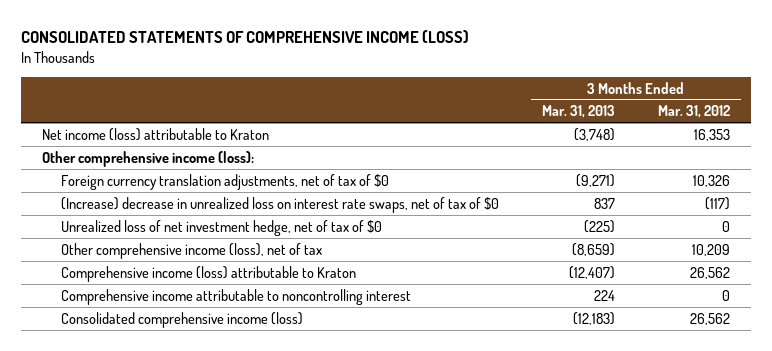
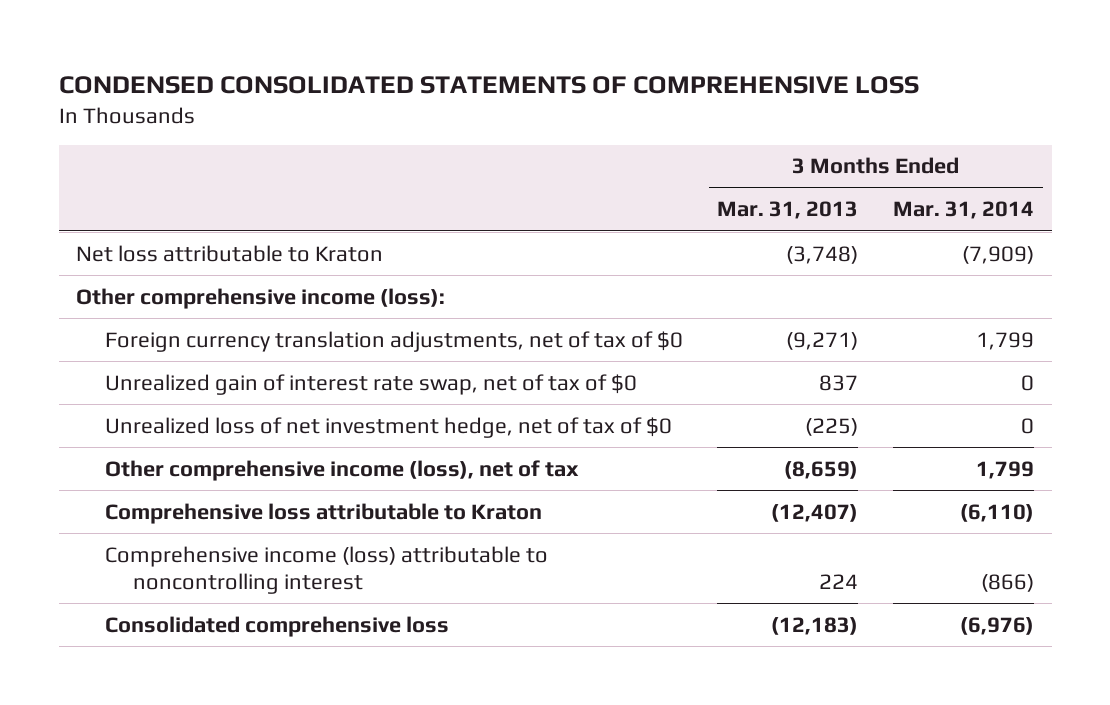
[20,30,469,44] CONSOLIDATED STATEMENTS OF COMPREHENSIVE INCOME (LOSS) -> [58,75,919,94] CONDENSED CONSOLIDATED STATEMENTS OF COMPREHENSIVE LOSS
[658,105,731,119] Mar. 31, 2012 -> none
none -> [893,201,1035,220] Mar. 31, 2014
[42,127,270,141] Net income (loss) attributable to Kraton -> [76,244,384,262] Net loss attributable to Kraton
[61,196,500,213] (Increase) decrease in unrealized loss on interest rate swaps, net of tax of $0 -> [104,373,637,395] Unrealized gain of interest rate swap, net of tax of $0
[61,265,357,282] Comprehensive income (loss) attributable to Kraton -> [104,502,542,524] Comprehensive loss attributable to Kraton
[61,288,412,305] Comprehensive income attributable to noncontrolling interest -> [104,545,548,594] Comprehensive income (loss) attributable to noncontrolling interest
[61,311,304,328] Consolidated comprehensive income (loss) -> [104,615,449,637] Consolidated comprehensive loss

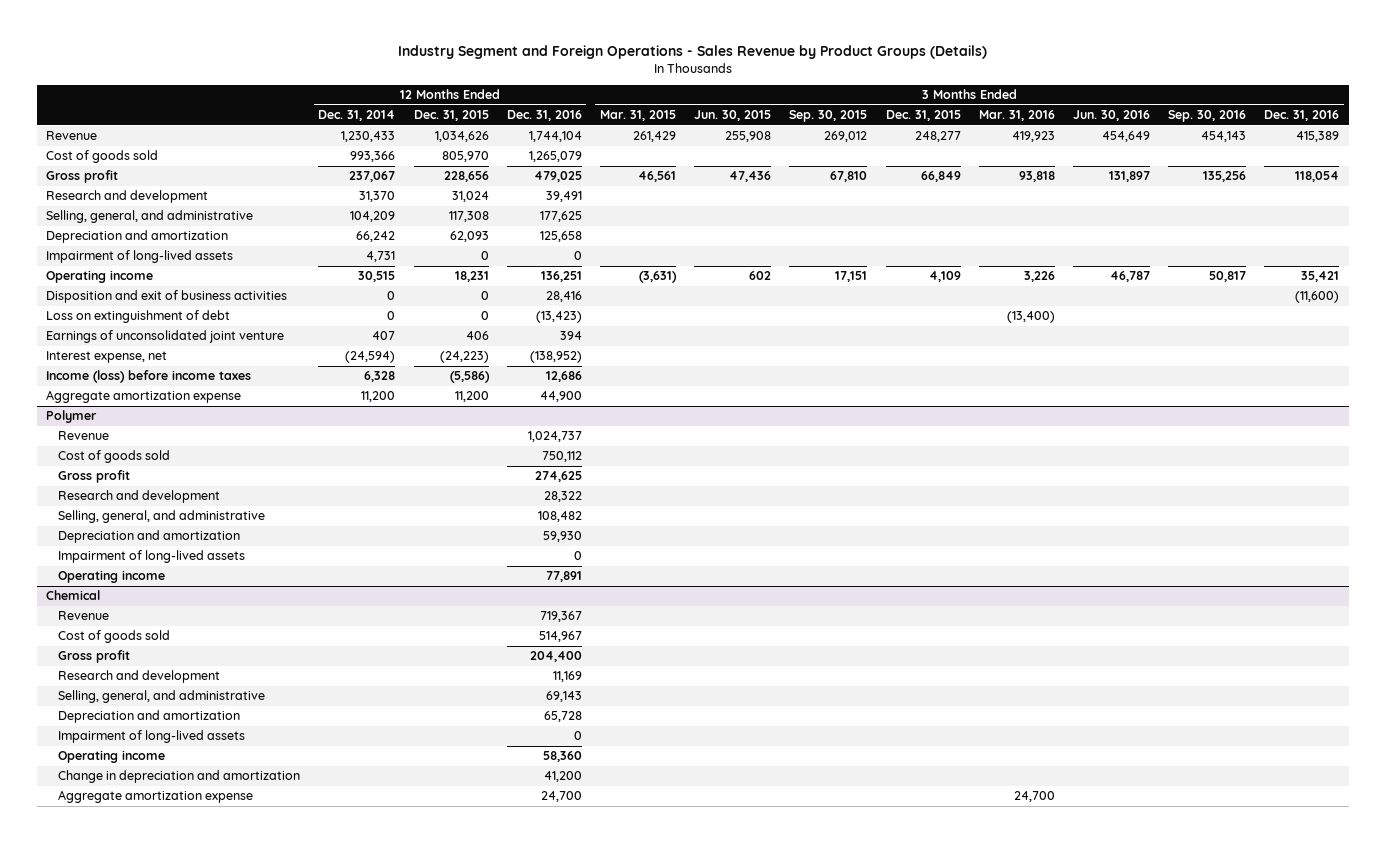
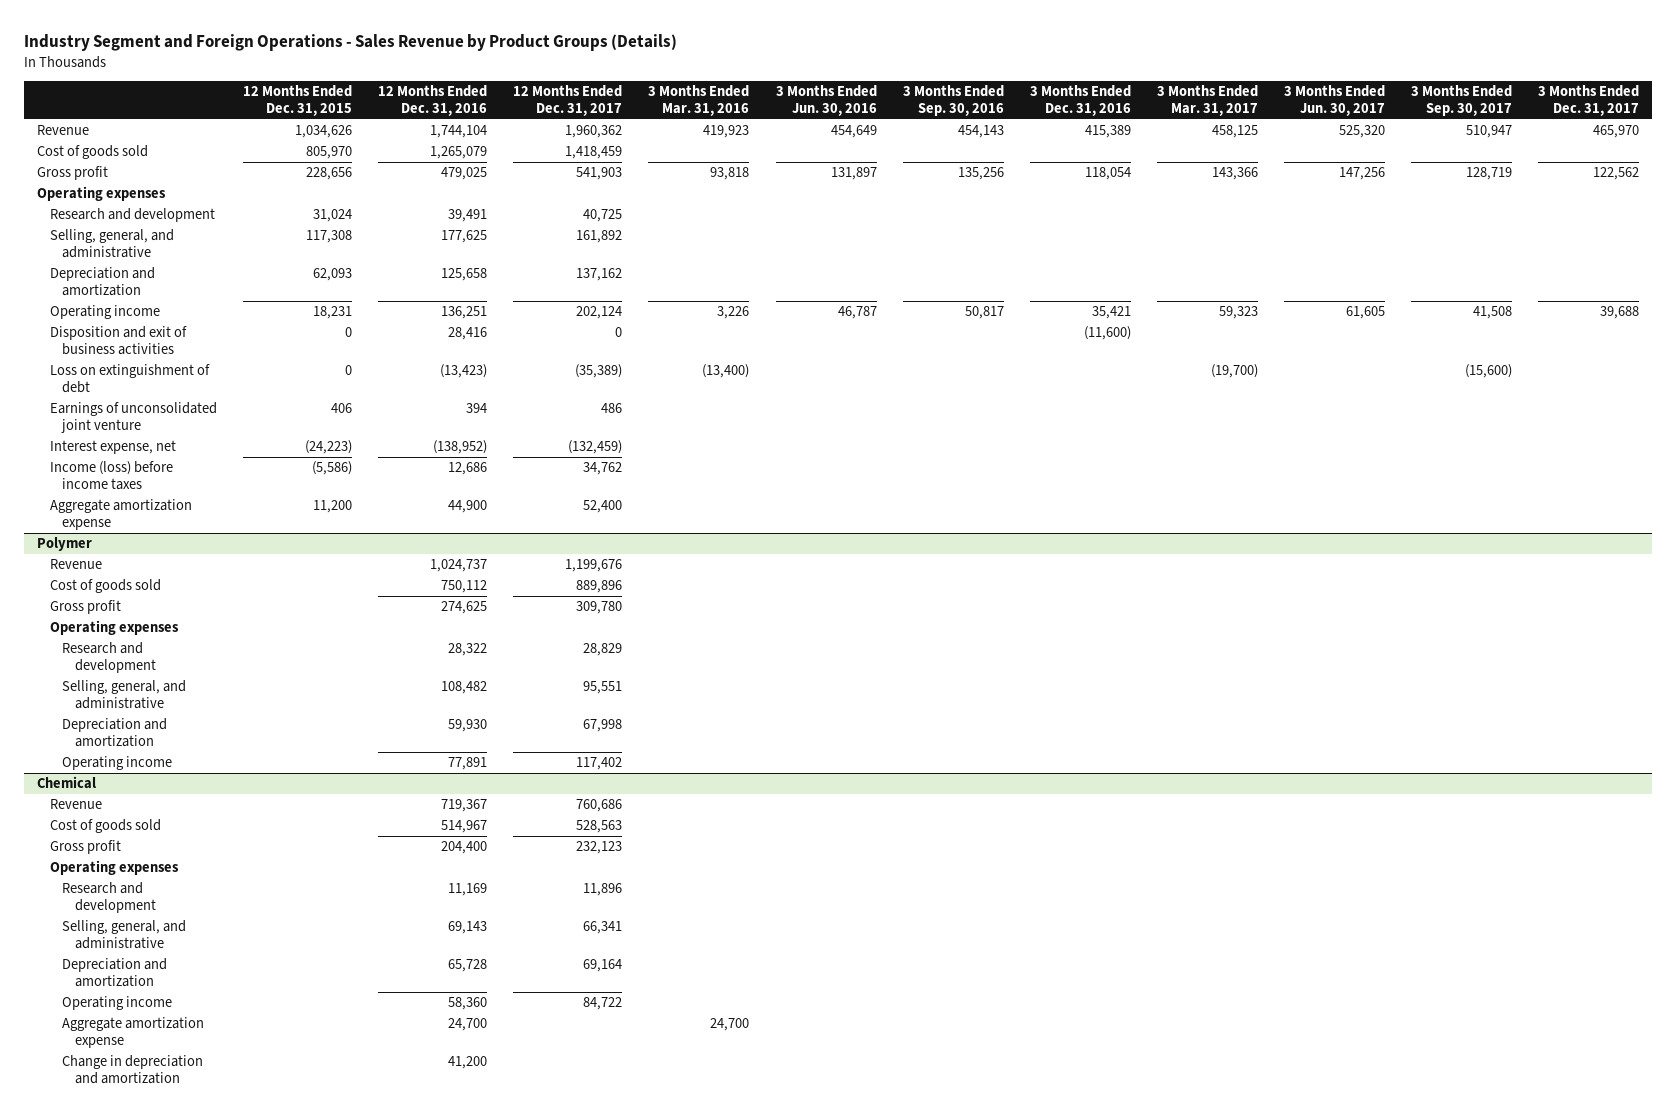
[318,110,396,122] Dec. 31, 2014 -> none
[599,110,676,122] Mar. 31, 2015 -> none
[694,110,772,122] Jun. 30, 2015 -> none
[789,110,868,123] Sep. 30, 2015 -> none
[885,110,961,122] Dec. 31, 2015 -> none
none -> [513,85,623,117] 12 Months Ended Dec. 31, 2017
none -> [1156,85,1258,117] 3 Months Ended Mar. 31, 2017
none -> [1284,85,1386,117] 3 Months Ended Jun. 30, 2017
none -> [1411,85,1513,117] 3 Months Ended Sep. 30, 2017
none -> [1538,85,1640,117] 3 Months Ended Dec. 31, 2017
none -> [37,186,167,202] Operating expenses
[46,250,234,264] Impairment of long-lived assets -> none
none -> [49,620,179,636] Operating expenses
[58,550,246,564] Impairment of long-lived assets -> none
none -> [49,860,179,876] Operating expenses
[58,730,246,744] Impairment of long-lived assets -> none
[58,770,301,784] Change in depreciation and amortization -> [62,1055,204,1085] Change in depreciation and amortization

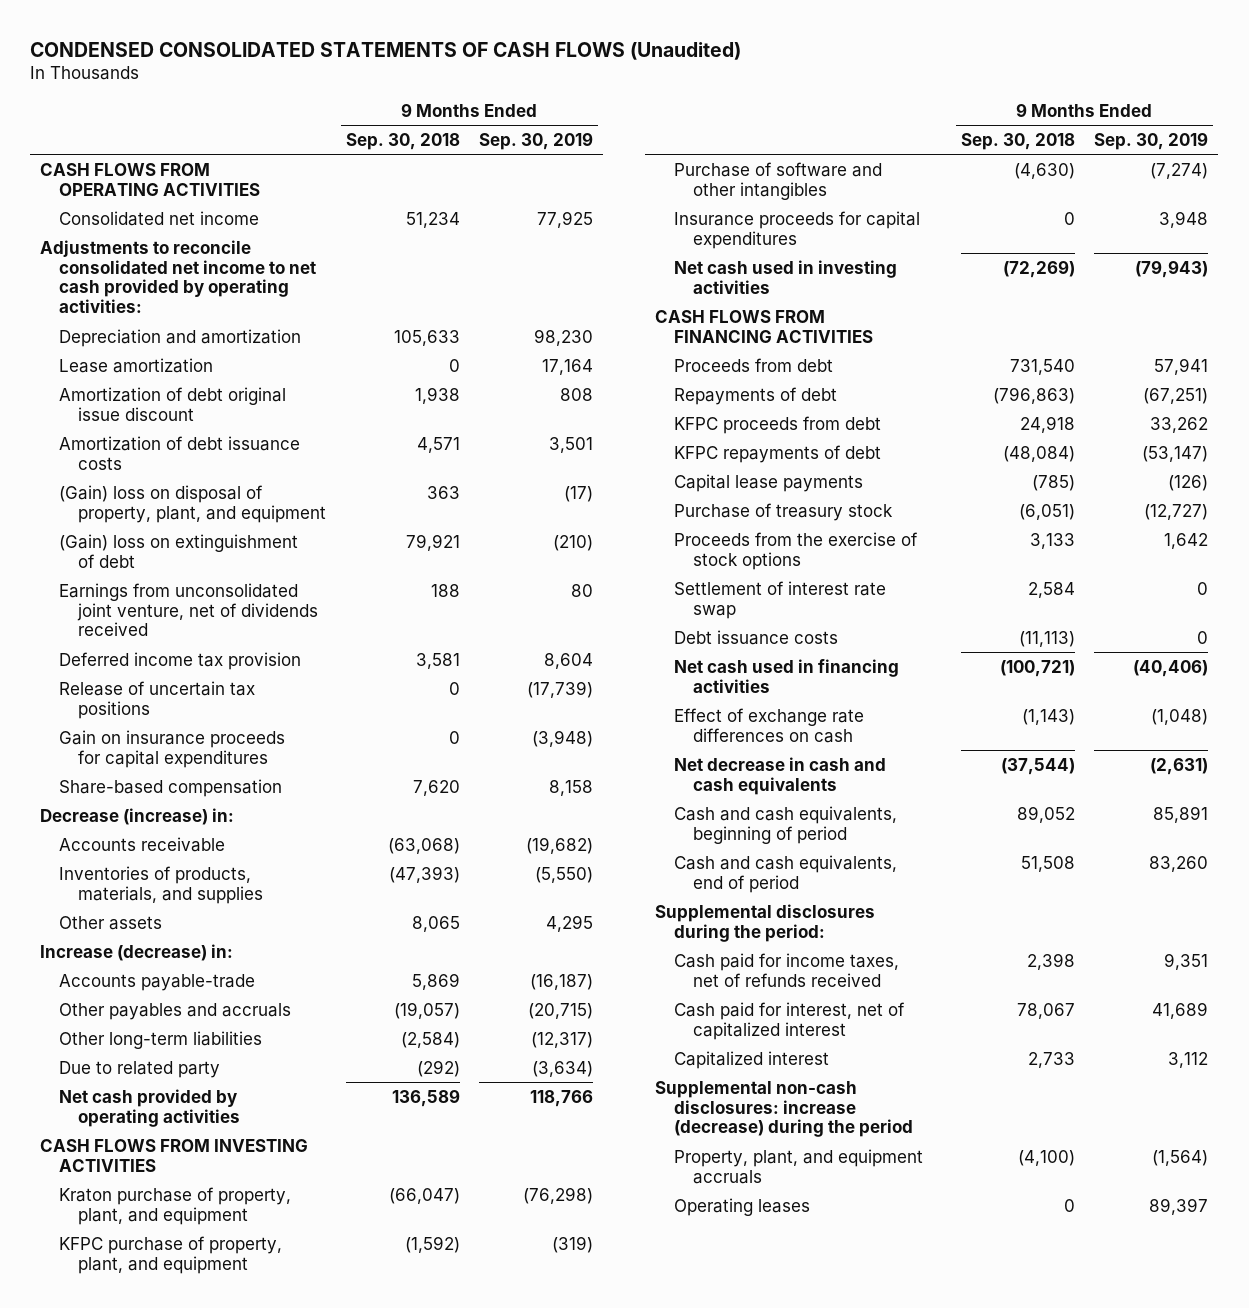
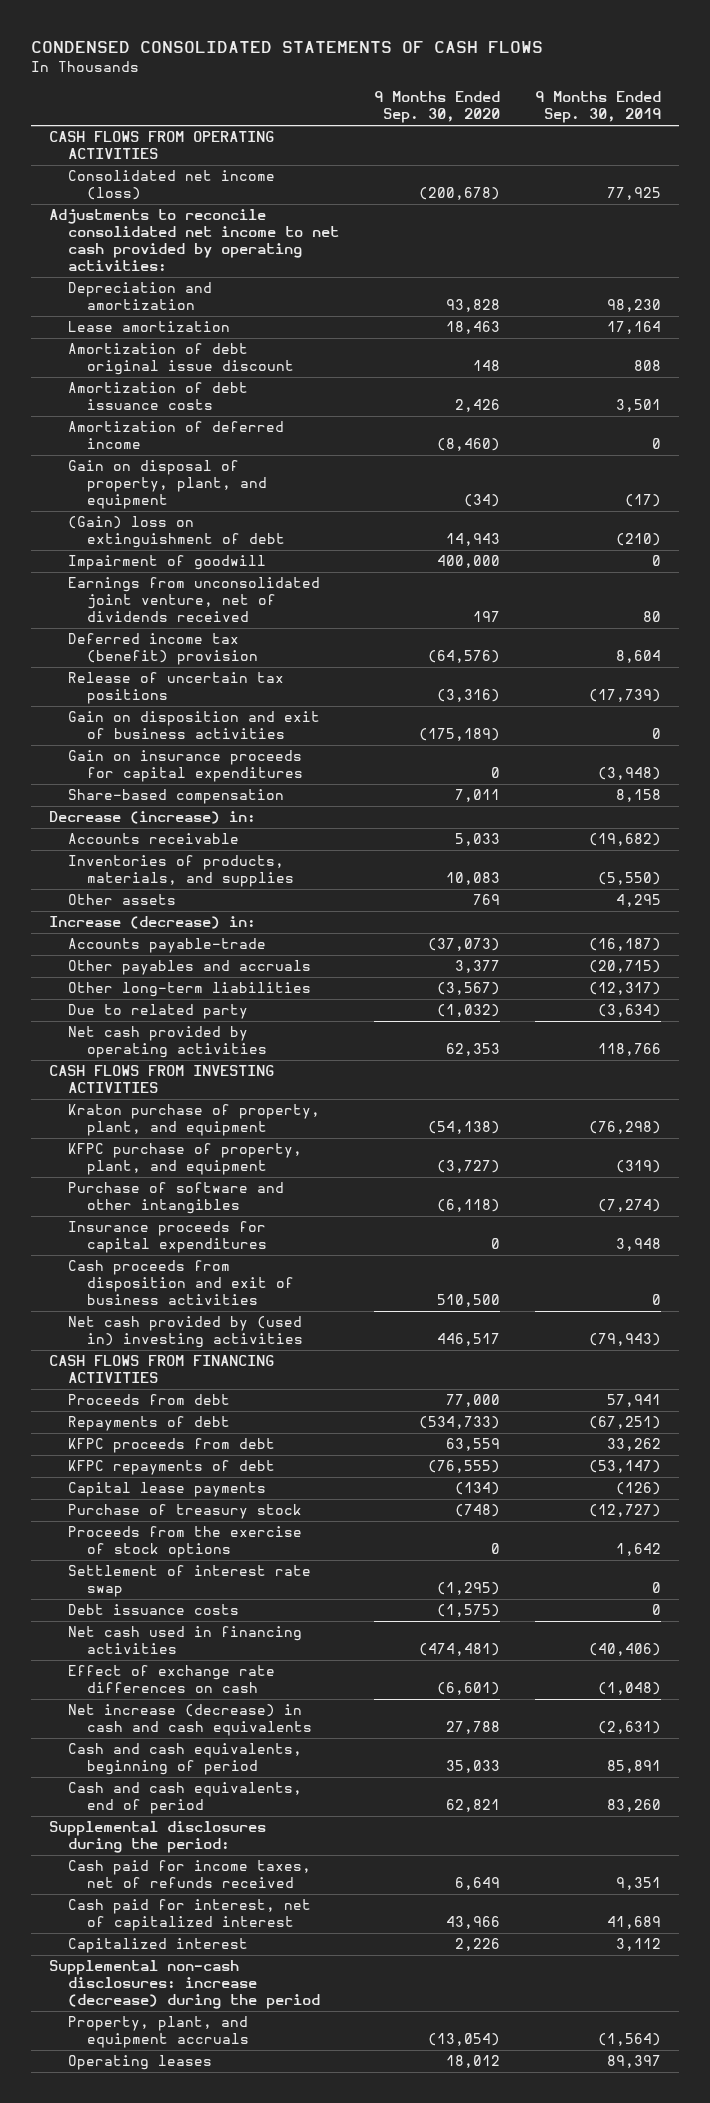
[30,41,742,60] CONDENSED CONSOLIDATED STATEMENTS OF CASH FLOWS (Unaudited) -> [31,40,544,53] CONDENSED CONSOLIDATED STATEMENTS OF CASH FLOWS
[345,132,460,150] Sep. 30, 2018 -> none
none -> [373,91,500,124] 9 Months Ended Sep. 30, 2020
[59,210,260,226] Consolidated net income -> [67,170,275,201] Consolidated net income (loss)
none -> [67,421,284,450] Amortization of deferred income
[59,484,326,523] (Gain) loss on disposal of property, plant, and equipment -> [67,460,268,510] Gain on disposal of property, plant, and equipment
none -> [67,555,266,571] Impairment of goodwill
[59,651,302,670] Deferred income tax provision -> [67,633,259,666] Deferred income tax (benefit) provision
none -> [67,711,320,740] Gain on disposition and exit of business activities
none -> [67,1260,295,1306] Cash proceeds from disposition and exit of business activities
[674,259,898,294] Net cash used in investing activities -> [67,1316,304,1349] Net cash provided by (used in) investing activities
[674,756,887,795] Net decrease in cash and cash equivalents -> [67,1704,313,1737] Net increase (decrease) in cash and cash equivalents

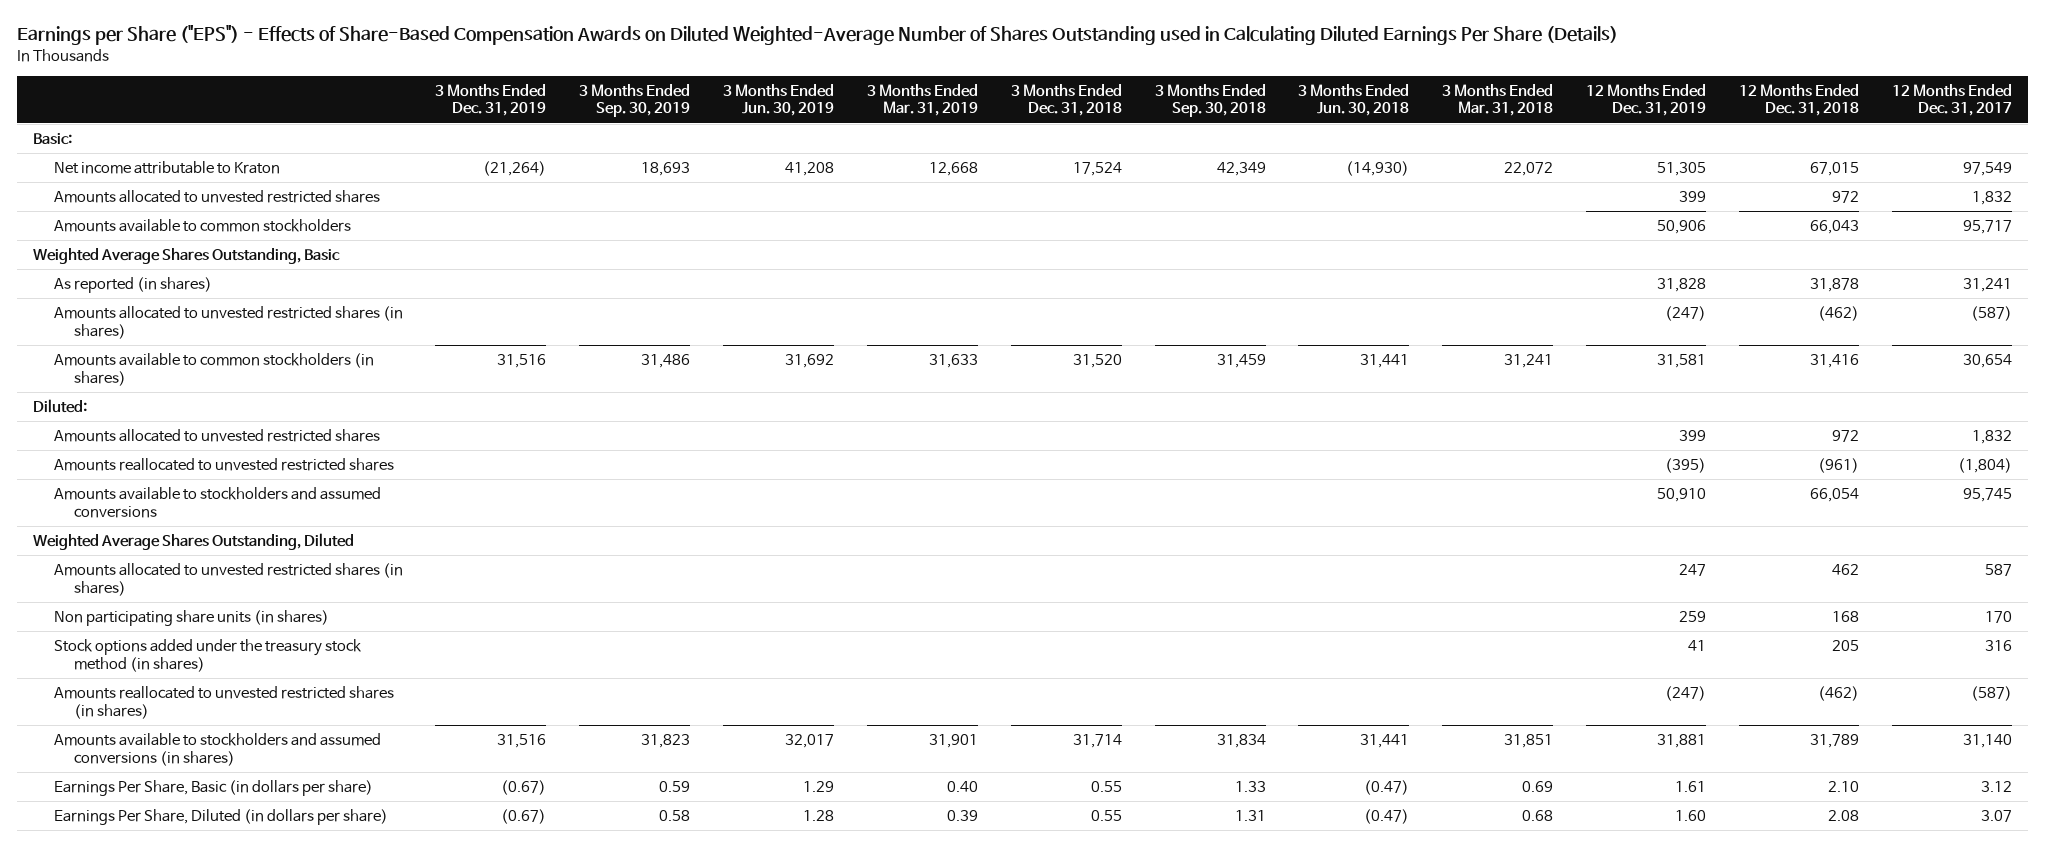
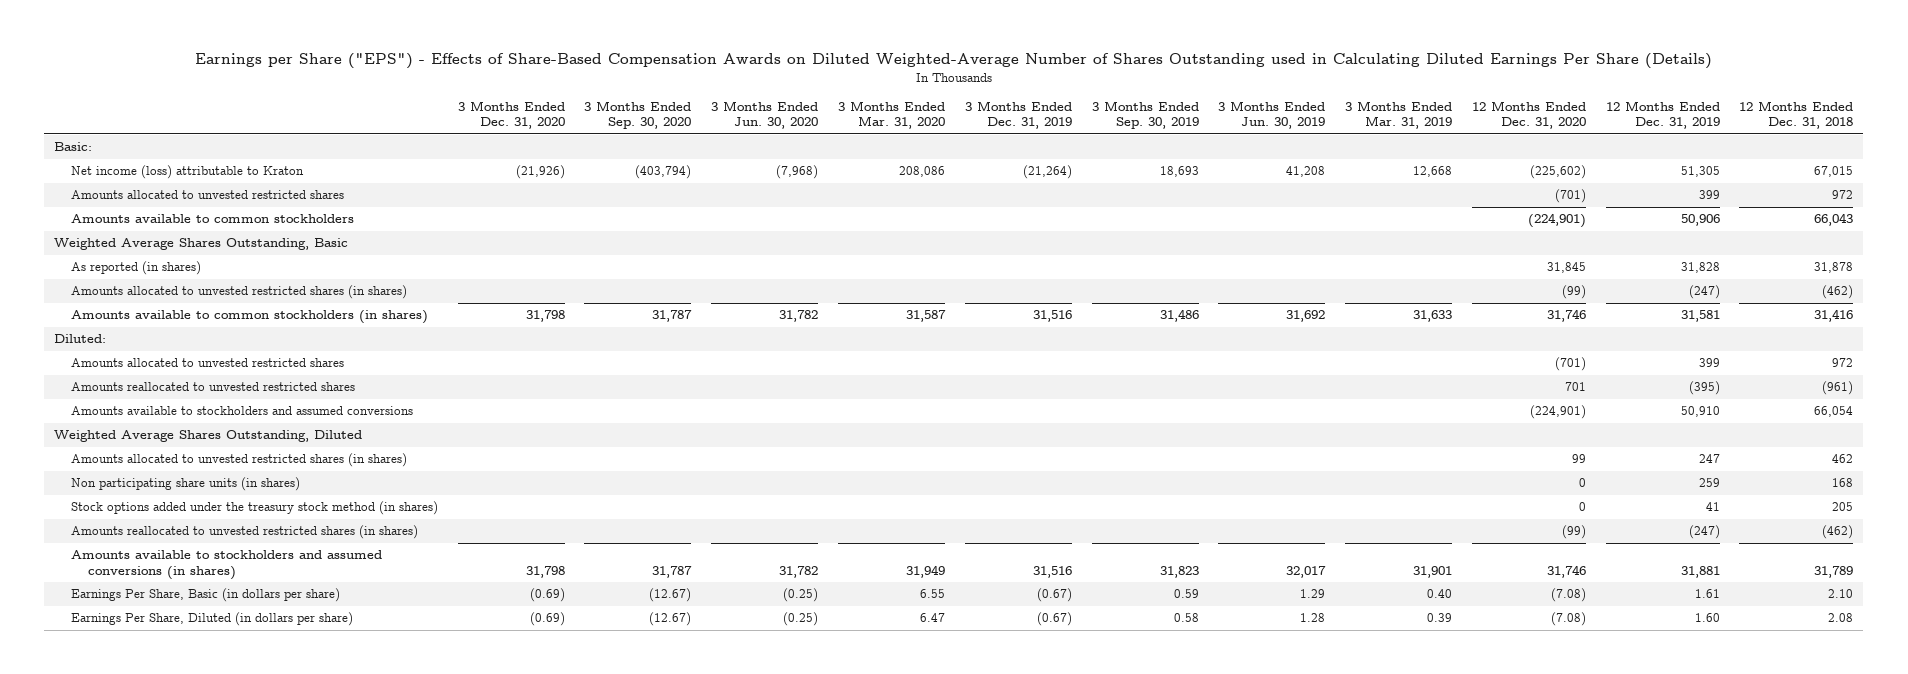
[1010,83,1122,117] 3 Months Ended Dec. 31, 2018 -> none
[1154,83,1266,118] 3 Months Ended Sep. 30, 2018 -> none
[1298,83,1410,117] 3 Months Ended Jun. 30, 2018 -> none
[1442,83,1554,117] 3 Months Ended Mar. 31, 2018 -> none
[1891,83,2012,117] 12 Months Ended Dec. 31, 2017 -> none
none -> [457,100,565,129] 3 Months Ended Dec. 31, 2020
none -> [584,100,692,129] 3 Months Ended Sep. 30, 2020
none -> [711,100,819,129] 3 Months Ended Jun. 30, 2020
none -> [837,100,945,129] 3 Months Ended Mar. 31, 2020
none -> [1471,100,1586,129] 12 Months Ended Dec. 31, 2020
[53,161,280,175] Net income attributable to Kraton -> [70,165,304,180] Net income (loss) attributable to Kraton

